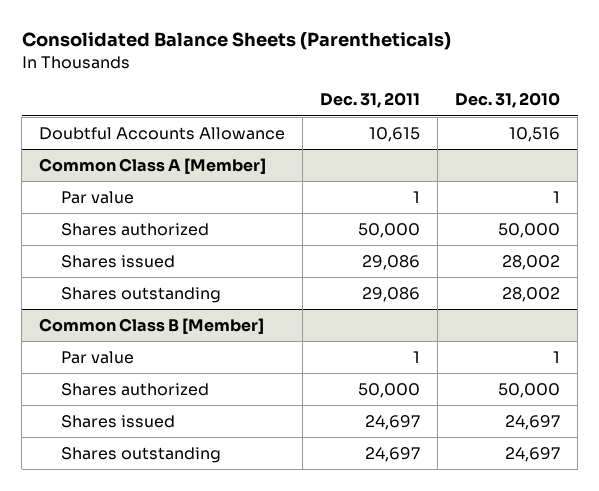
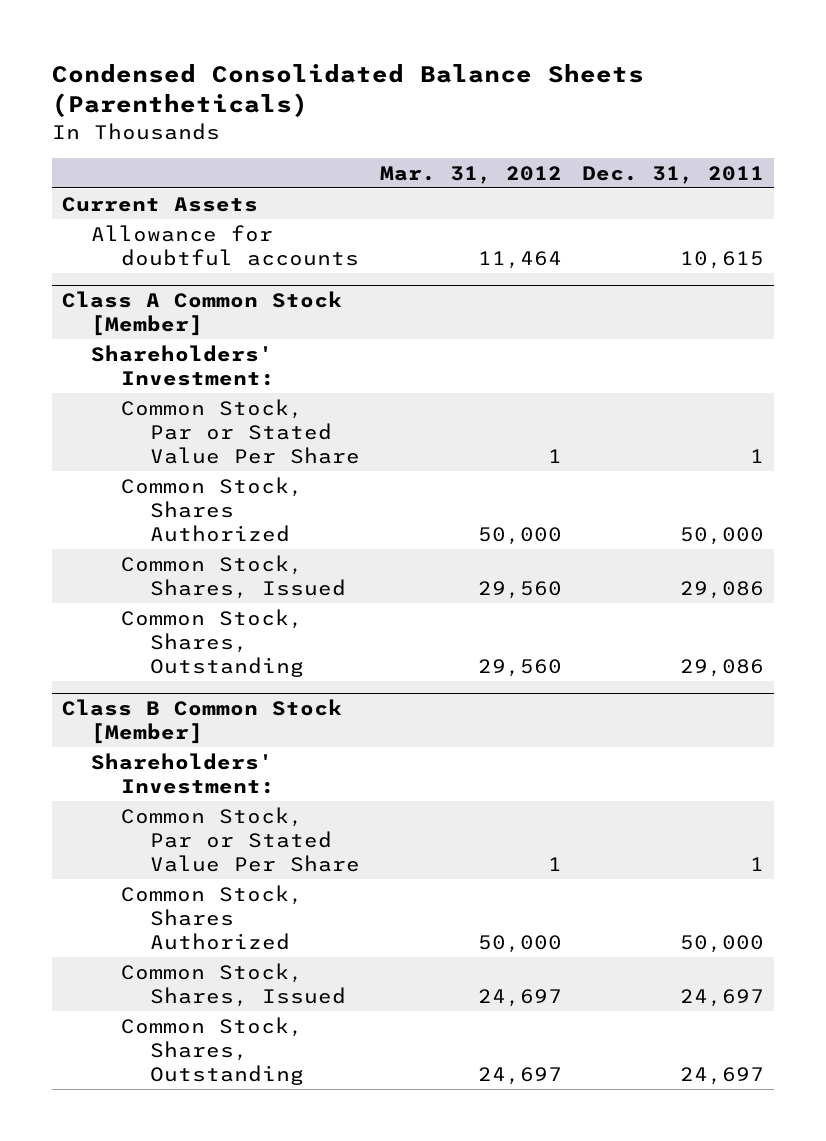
[21,32,451,51] Consolidated Balance Sheets (Parentheticals) -> [52,64,645,118] Condensed Consolidated Balance Sheets (Parentheticals)
[455,92,561,109] Dec. 31, 2010 -> none
none -> [379,165,562,184] Mar. 31, 2012
none -> [62,196,259,212] Current Assets
[39,126,286,140] Doubtful Accounts Allowance -> [91,224,359,266] Allowance for doubtful accounts
[39,157,267,174] Common Class A [Member] -> [62,290,343,337] Class A Common Stock [Member]
none -> [91,344,275,386] Shareholders' Investment:
[61,190,135,204] Par value -> [120,398,360,465] Common Stock, Par or Stated Value Per Share
[61,222,210,236] Shares authorized -> [120,476,303,543] Common Stock, Shares Authorized
[61,254,176,268] Shares issued -> [120,554,346,599] Common Stock, Shares, Issued
[61,286,222,303] Shares outstanding -> [120,608,304,678] Common Stock, Shares, Outstanding
[39,317,265,334] Common Class B [Member] -> [62,698,343,745] Class B Common Stock [Member]
none -> [91,752,275,794] Shareholders' Investment:
[61,350,135,364] Par value -> [120,806,360,873] Common Stock, Par or Stated Value Per Share
[61,382,210,396] Shares authorized -> [120,884,303,951] Common Stock, Shares Authorized
[61,414,176,428] Shares issued -> [120,962,346,1007] Common Stock, Shares, Issued
[61,446,222,463] Shares outstanding -> [120,1016,304,1086] Common Stock, Shares, Outstanding

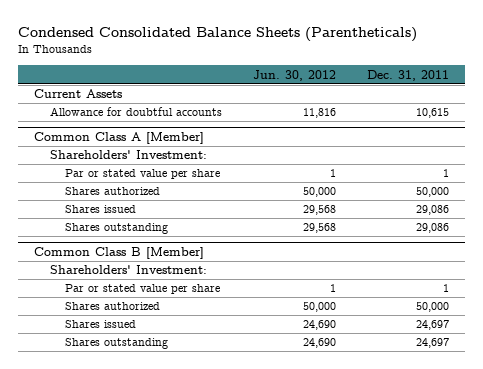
[379,165,562,184] Mar. 31, 2012 -> none
none -> [252,69,336,81] Jun. 30, 2012
[62,290,343,337] Class A Common Stock [Member] -> [34,132,205,145] Common Class A [Member]
[120,398,360,465] Common Stock, Par or Stated Value Per Share -> [64,169,220,180] Par or stated value per share
[120,476,303,543] Common Stock, Shares Authorized -> [64,187,160,196] Shares authorized
[120,554,346,599] Common Stock, Shares, Issued -> [64,205,136,214] Shares issued
[120,608,304,678] Common Stock, Shares, Outstanding -> [64,223,168,235] Shares outstanding
[62,698,343,745] Class B Common Stock [Member] -> [34,247,205,260] Common Class B [Member]
[120,806,360,873] Common Stock, Par or Stated Value Per Share -> [64,284,220,295] Par or stated value per share
[120,884,303,951] Common Stock, Shares Authorized -> [64,302,160,311] Shares authorized
[120,962,346,1007] Common Stock, Shares, Issued -> [64,320,136,329] Shares issued
[120,1016,304,1086] Common Stock, Shares, Outstanding -> [64,338,168,350] Shares outstanding

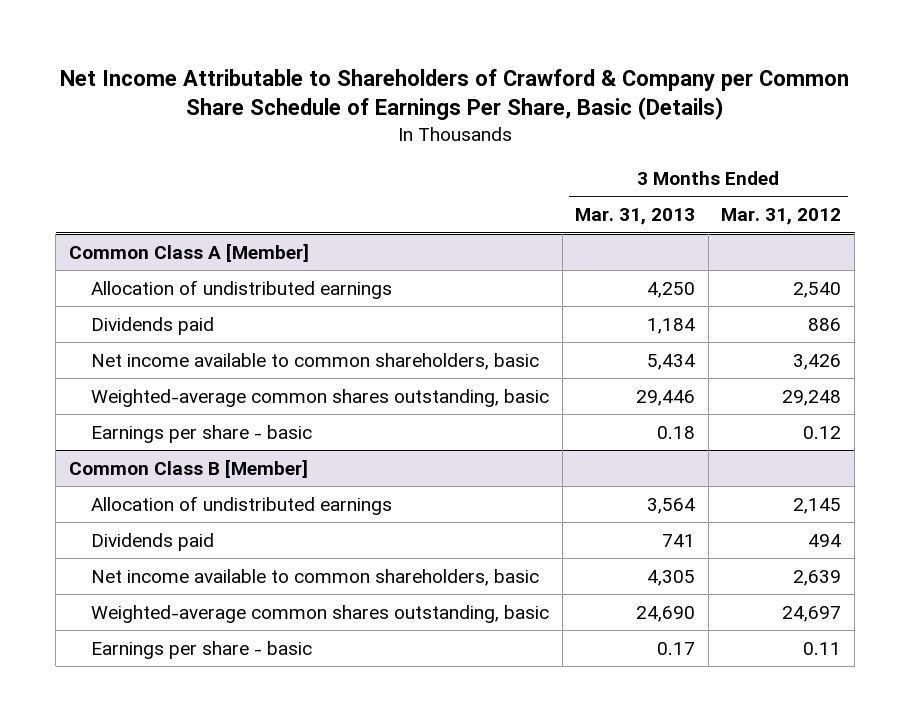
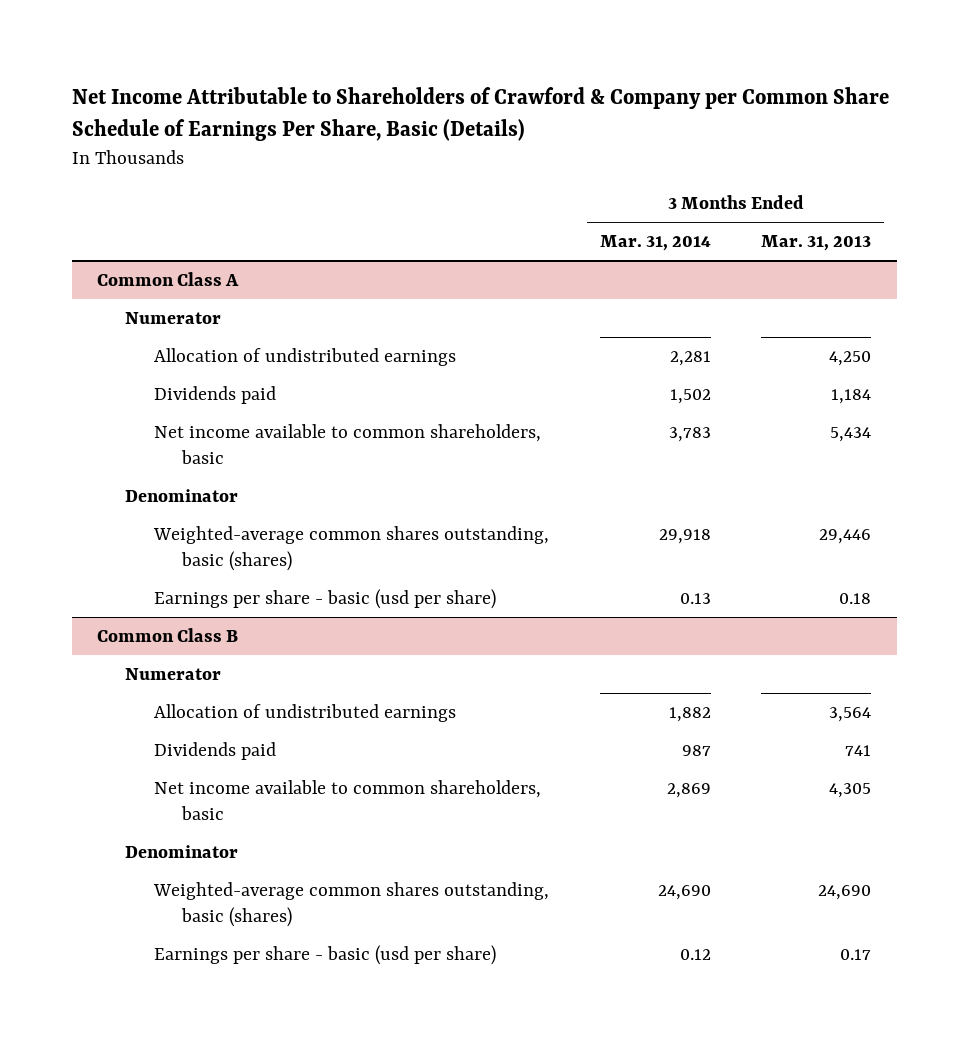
[721,208,842,226] Mar. 31, 2012 -> none
none -> [599,235,711,252] Mar. 31, 2014
[68,242,309,262] Common Class A [Member] -> [96,271,239,286] Common Class A
none -> [125,311,222,324] Numerator
none -> [125,488,239,502] Denominator
[90,388,549,407] Weighted-average common shares outstanding, basic -> [152,525,549,571] Weighted-average common shares outstanding, basic (shares)
[90,424,312,443] Earnings per share - basic -> [153,588,496,609] Earnings per share - basic (usd per share)
[68,458,308,478] Common Class B [Member] -> [96,627,238,642] Common Class B
none -> [125,667,222,680] Numerator
none -> [125,844,239,858] Denominator
[90,604,549,623] Weighted-average common shares outstanding, basic -> [152,881,549,927] Weighted-average common shares outstanding, basic (shares)
[90,640,312,659] Earnings per share - basic -> [153,944,496,965] Earnings per share - basic (usd per share)

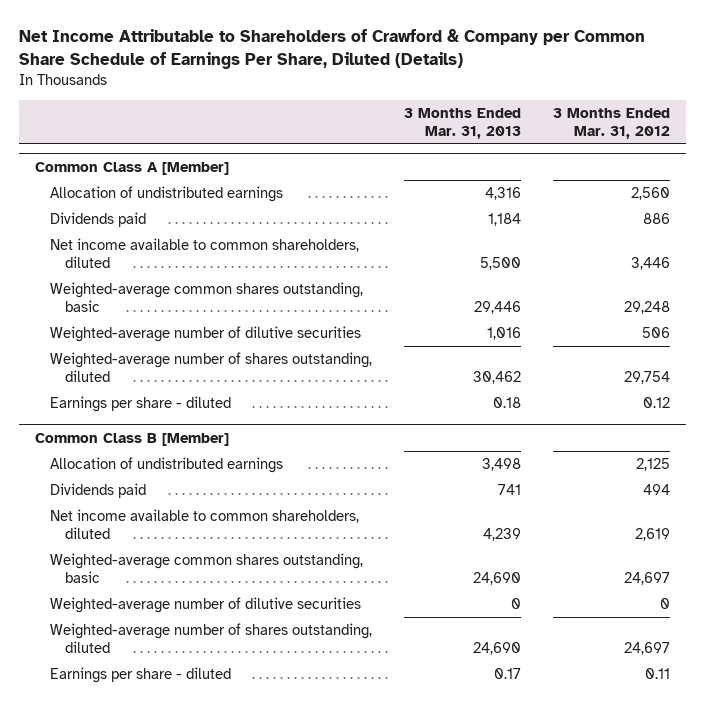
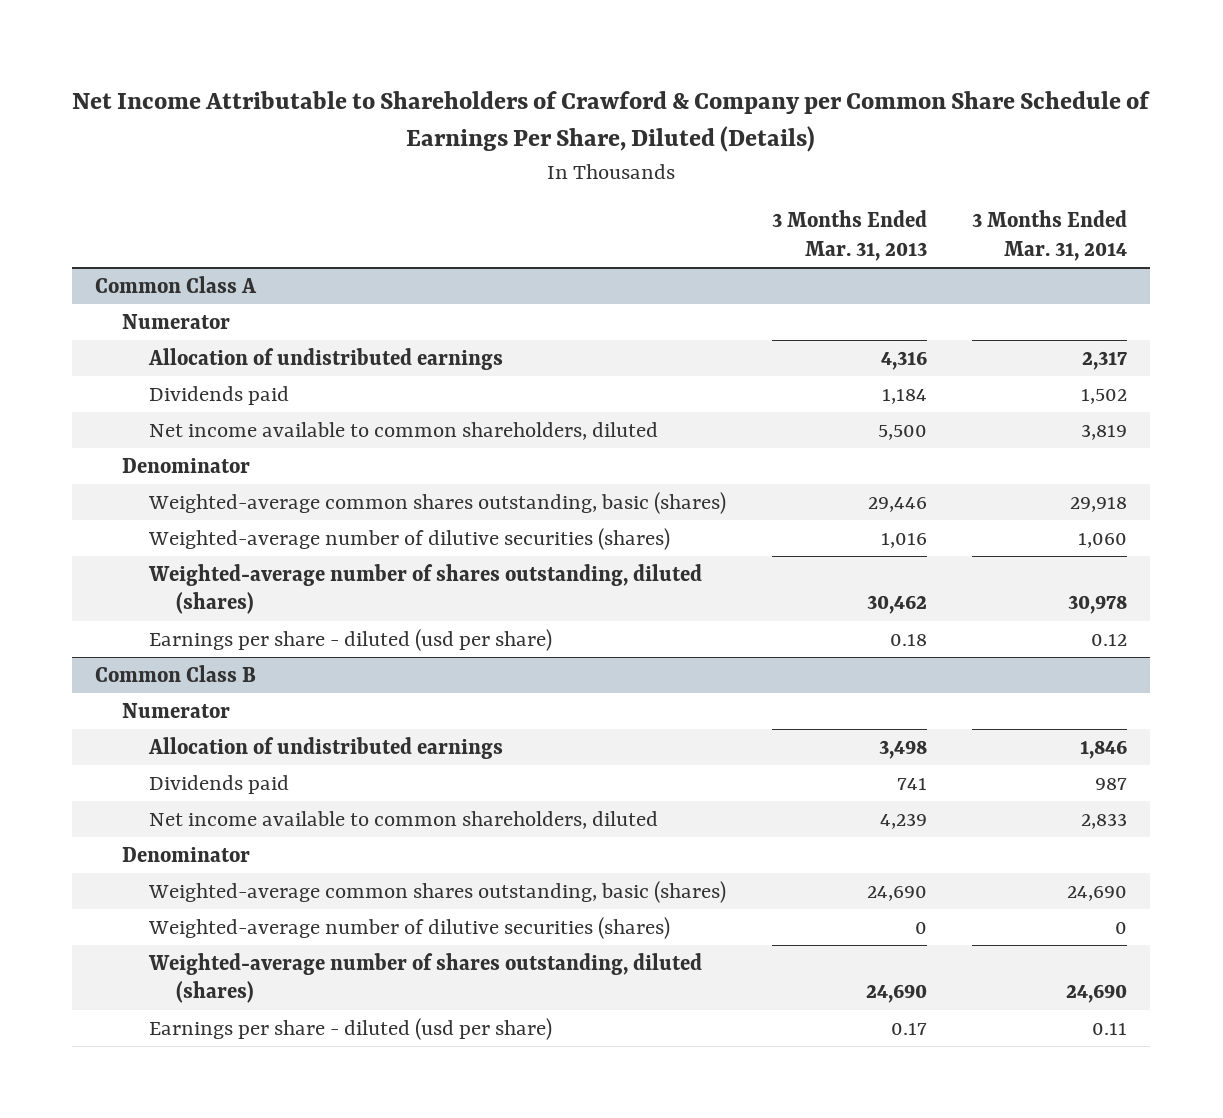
[552,108,670,139] 3 Months Ended Mar. 31, 2012 -> none
none -> [972,210,1128,261] 3 Months Ended Mar. 31, 2014
[34,161,229,175] Common Class A [Member] -> [95,275,258,293] Common Class A
none -> [121,313,230,329] Numerator
none -> [121,457,250,473] Denominator
[49,282,363,312] Weighted-average common shares outstanding, basic -> [147,491,726,514] Weighted-average common shares outstanding, basic (shares)
[49,326,361,343] Weighted-average number of dilutive securities -> [147,527,670,550] Weighted-average number of dilutive securities (shares)
[49,352,372,382] Weighted-average number of shares outstanding, diluted -> [147,563,702,615] Weighted-average number of shares outstanding, diluted (shares)
[49,396,231,413] Earnings per share - diluted -> [148,628,552,651] Earnings per share - diluted (usd per share)
[34,432,229,446] Common Class B [Member] -> [95,664,257,682] Common Class B
none -> [121,702,230,718] Numerator
none -> [121,846,250,862] Denominator
[49,553,363,583] Weighted-average common shares outstanding, basic -> [147,880,726,903] Weighted-average common shares outstanding, basic (shares)
[49,597,361,614] Weighted-average number of dilutive securities -> [147,916,670,939] Weighted-average number of dilutive securities (shares)
[49,623,372,653] Weighted-average number of shares outstanding, diluted -> [147,952,702,1004] Weighted-average number of shares outstanding, diluted (shares)
[49,667,231,684] Earnings per share - diluted -> [148,1017,552,1040] Earnings per share - diluted (usd per share)

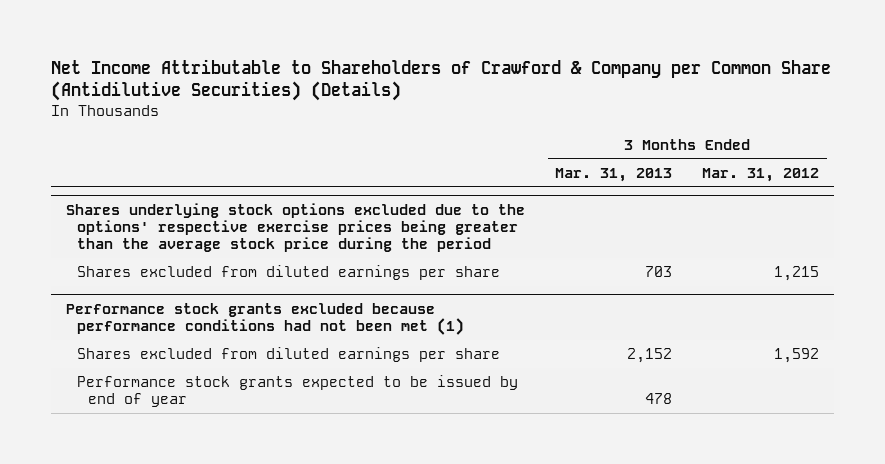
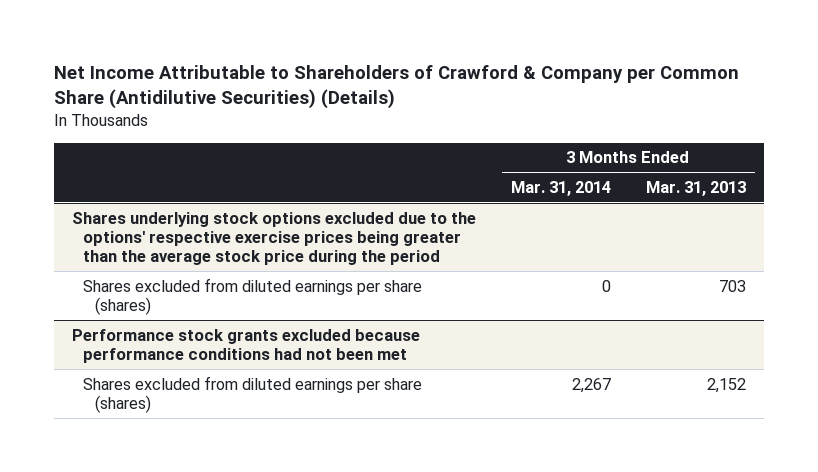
[702,167,820,182] Mar. 31, 2012 -> none
none -> [510,180,611,196] Mar. 31, 2014
[77,375,519,408] Performance stock grants expected to be issued by end of year -> none
[77,265,501,281] Shares excluded from diluted earnings per share -> [83,277,423,315] Shares excluded from diluted earnings per share (shares)
[65,302,465,335] Performance stock grants excluded because performance conditions had not been met (1) -> [71,328,420,363] Performance stock grants excluded because performance conditions had not been met
[77,347,501,363] Shares excluded from diluted earnings per share -> [83,375,423,413] Shares excluded from diluted earnings per share (shares)

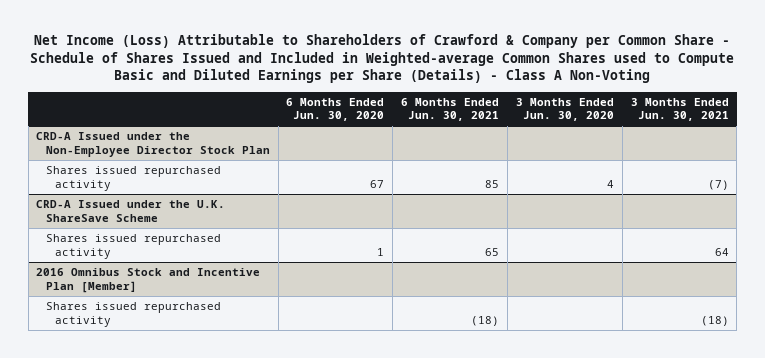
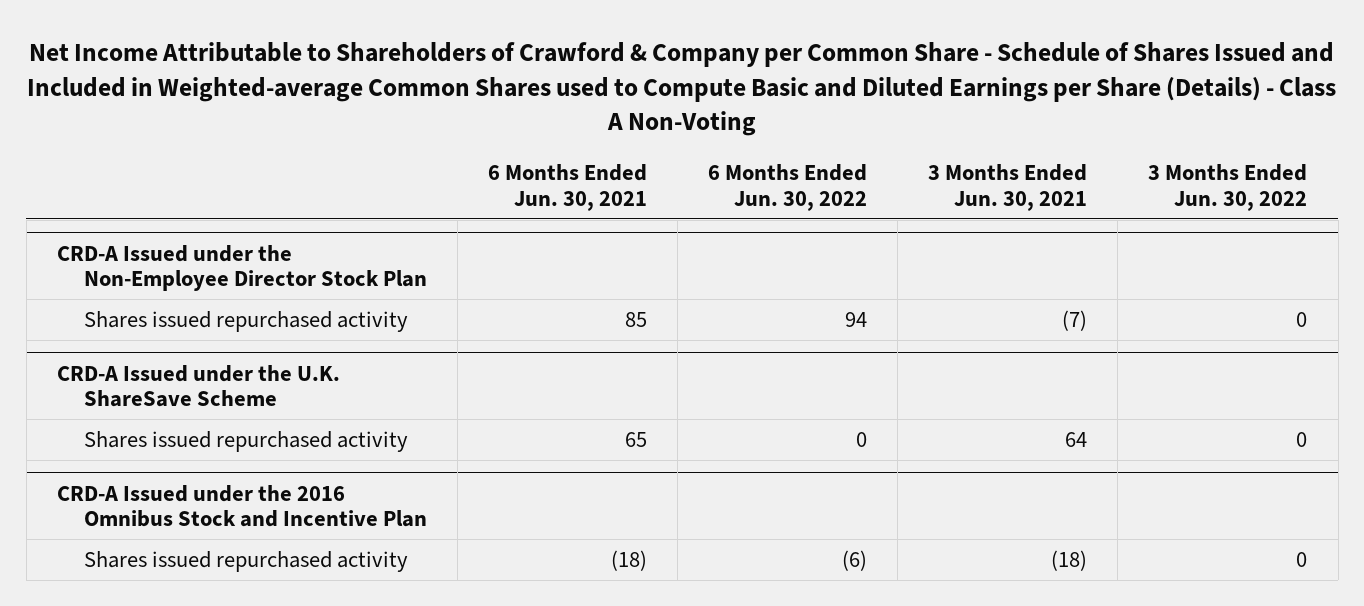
[30,34,735,84] Net Income (Loss) Attributable to Shareholders of Crawford & Company per Common Share - Schedule of Shares Issued and Included in Weighted-average Common Shares used to Compute Basic and Diluted Earnings per Share (Details) - Class A Non-Voting -> [27,41,1337,137] Net Income Attributable to Shareholders of Crawford & Company per Common Share - Schedule of Shares Issued and Included in Weighted-average Common Shares used to Compute Basic and Diluted Earnings per Share (Details) - Class A Non-Voting
[286,97,385,122] 6 Months Ended Jun. 30, 2020 -> none
[515,97,614,122] 3 Months Ended Jun. 30, 2020 -> none
none -> [708,164,868,212] 6 Months Ended Jun. 30, 2022
none -> [1148,164,1308,212] 3 Months Ended Jun. 30, 2022
[36,268,261,293] 2016 Omnibus Stock and Incentive Plan [Member] -> [56,484,427,528] CRD-A Issued under the 2016 Omnibus Stock and Incentive Plan

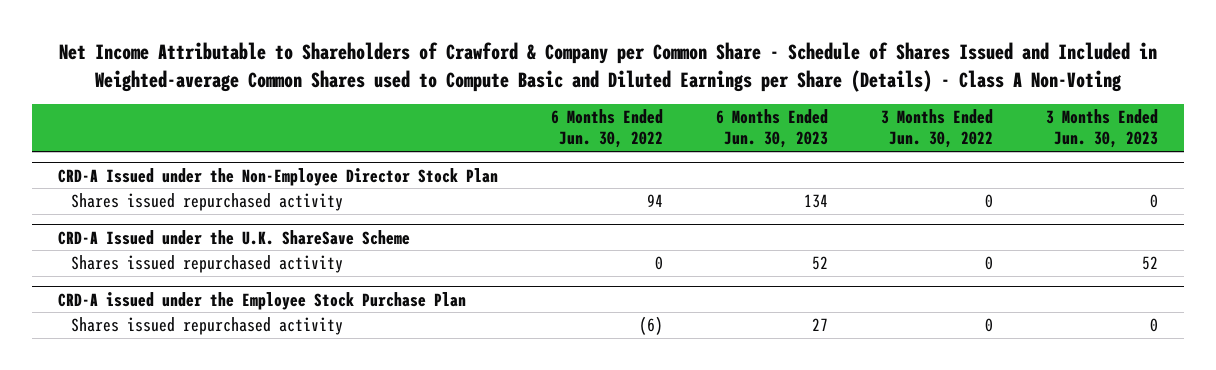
[488,164,648,212] 6 Months Ended Jun. 30, 2021 -> none
[928,164,1088,212] 3 Months Ended Jun. 30, 2021 -> none
none -> [716,109,829,149] 6 Months Ended Jun. 30, 2023
none -> [1045,109,1158,149] 3 Months Ended Jun. 30, 2023
[56,484,427,528] CRD-A Issued under the 2016 Omnibus Stock and Incentive Plan -> [58,291,467,310] CRD-A issued under the Employee Stock Purchase Plan

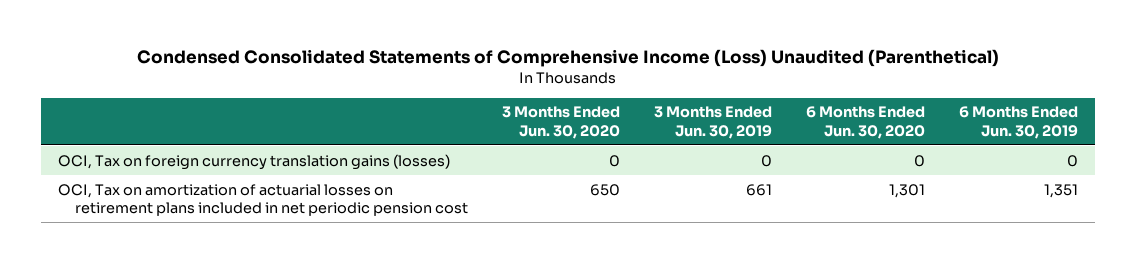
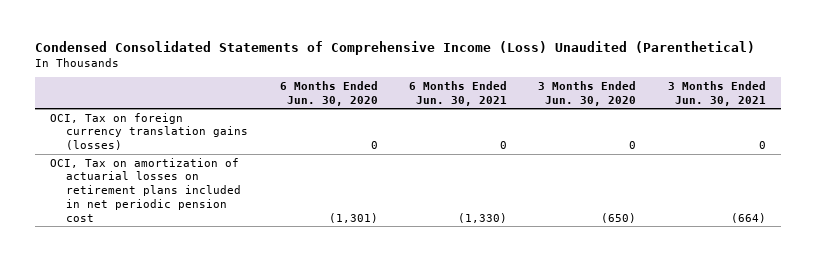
[654,106,773,139] 3 Months Ended Jun. 30, 2019 -> none
[959,106,1079,139] 6 Months Ended Jun. 30, 2019 -> none
none -> [409,81,508,106] 6 Months Ended Jun. 30, 2021
none -> [667,81,766,106] 3 Months Ended Jun. 30, 2021
[590,183,621,196] 650 -> [601,212,637,223] (650)
[889,183,926,198] 1,301 -> [328,212,378,223] (1,301)

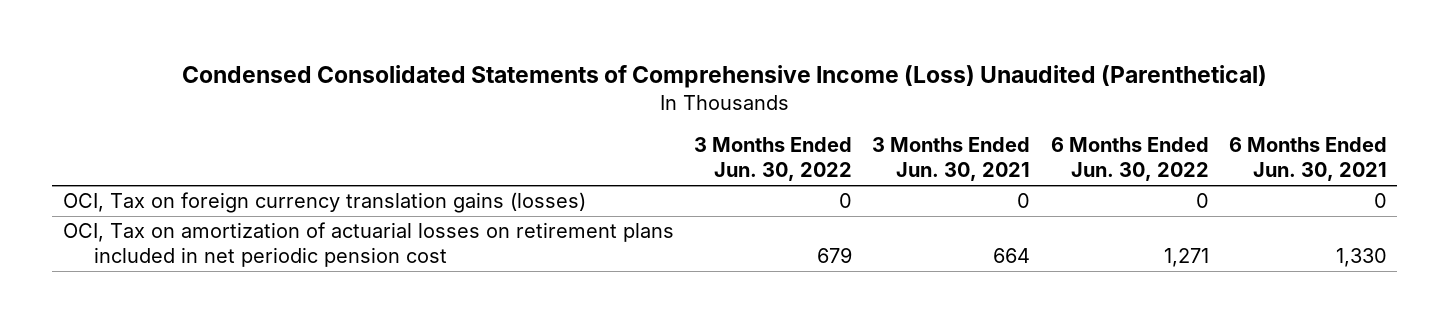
[279,81,378,106] 6 Months Ended Jun. 30, 2020 -> none
[538,81,637,106] 3 Months Ended Jun. 30, 2020 -> none
none -> [693,137,852,182] 3 Months Ended Jun. 30, 2022
none -> [1050,137,1209,182] 6 Months Ended Jun. 30, 2022
[458,212,508,223] (1,330) -> [1336,248,1388,268] 1,330
[730,212,766,223] (664) -> [993,248,1031,264] 664

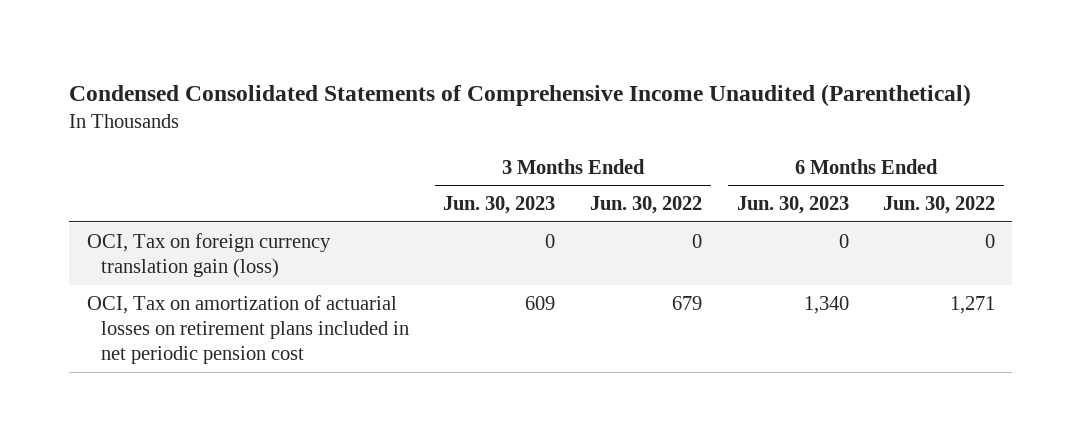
[181,65,1267,89] Condensed Consolidated Statements of Comprehensive Income (Loss) Unaudited (Parenthetical) -> [69,83,972,106] Condensed Consolidated Statements of Comprehensive Income Unaudited (Parenthetical)
[872,137,1031,182] 3 Months Ended Jun. 30, 2021 -> none
[1229,137,1388,182] 6 Months Ended Jun. 30, 2021 -> none
none -> [443,196,556,215] Jun. 30, 2023
none -> [736,196,849,215] Jun. 30, 2023
[62,192,586,214] OCI, Tax on foreign currency translation gains (losses) -> [86,232,331,279] OCI, Tax on foreign currency translation gain (loss)

